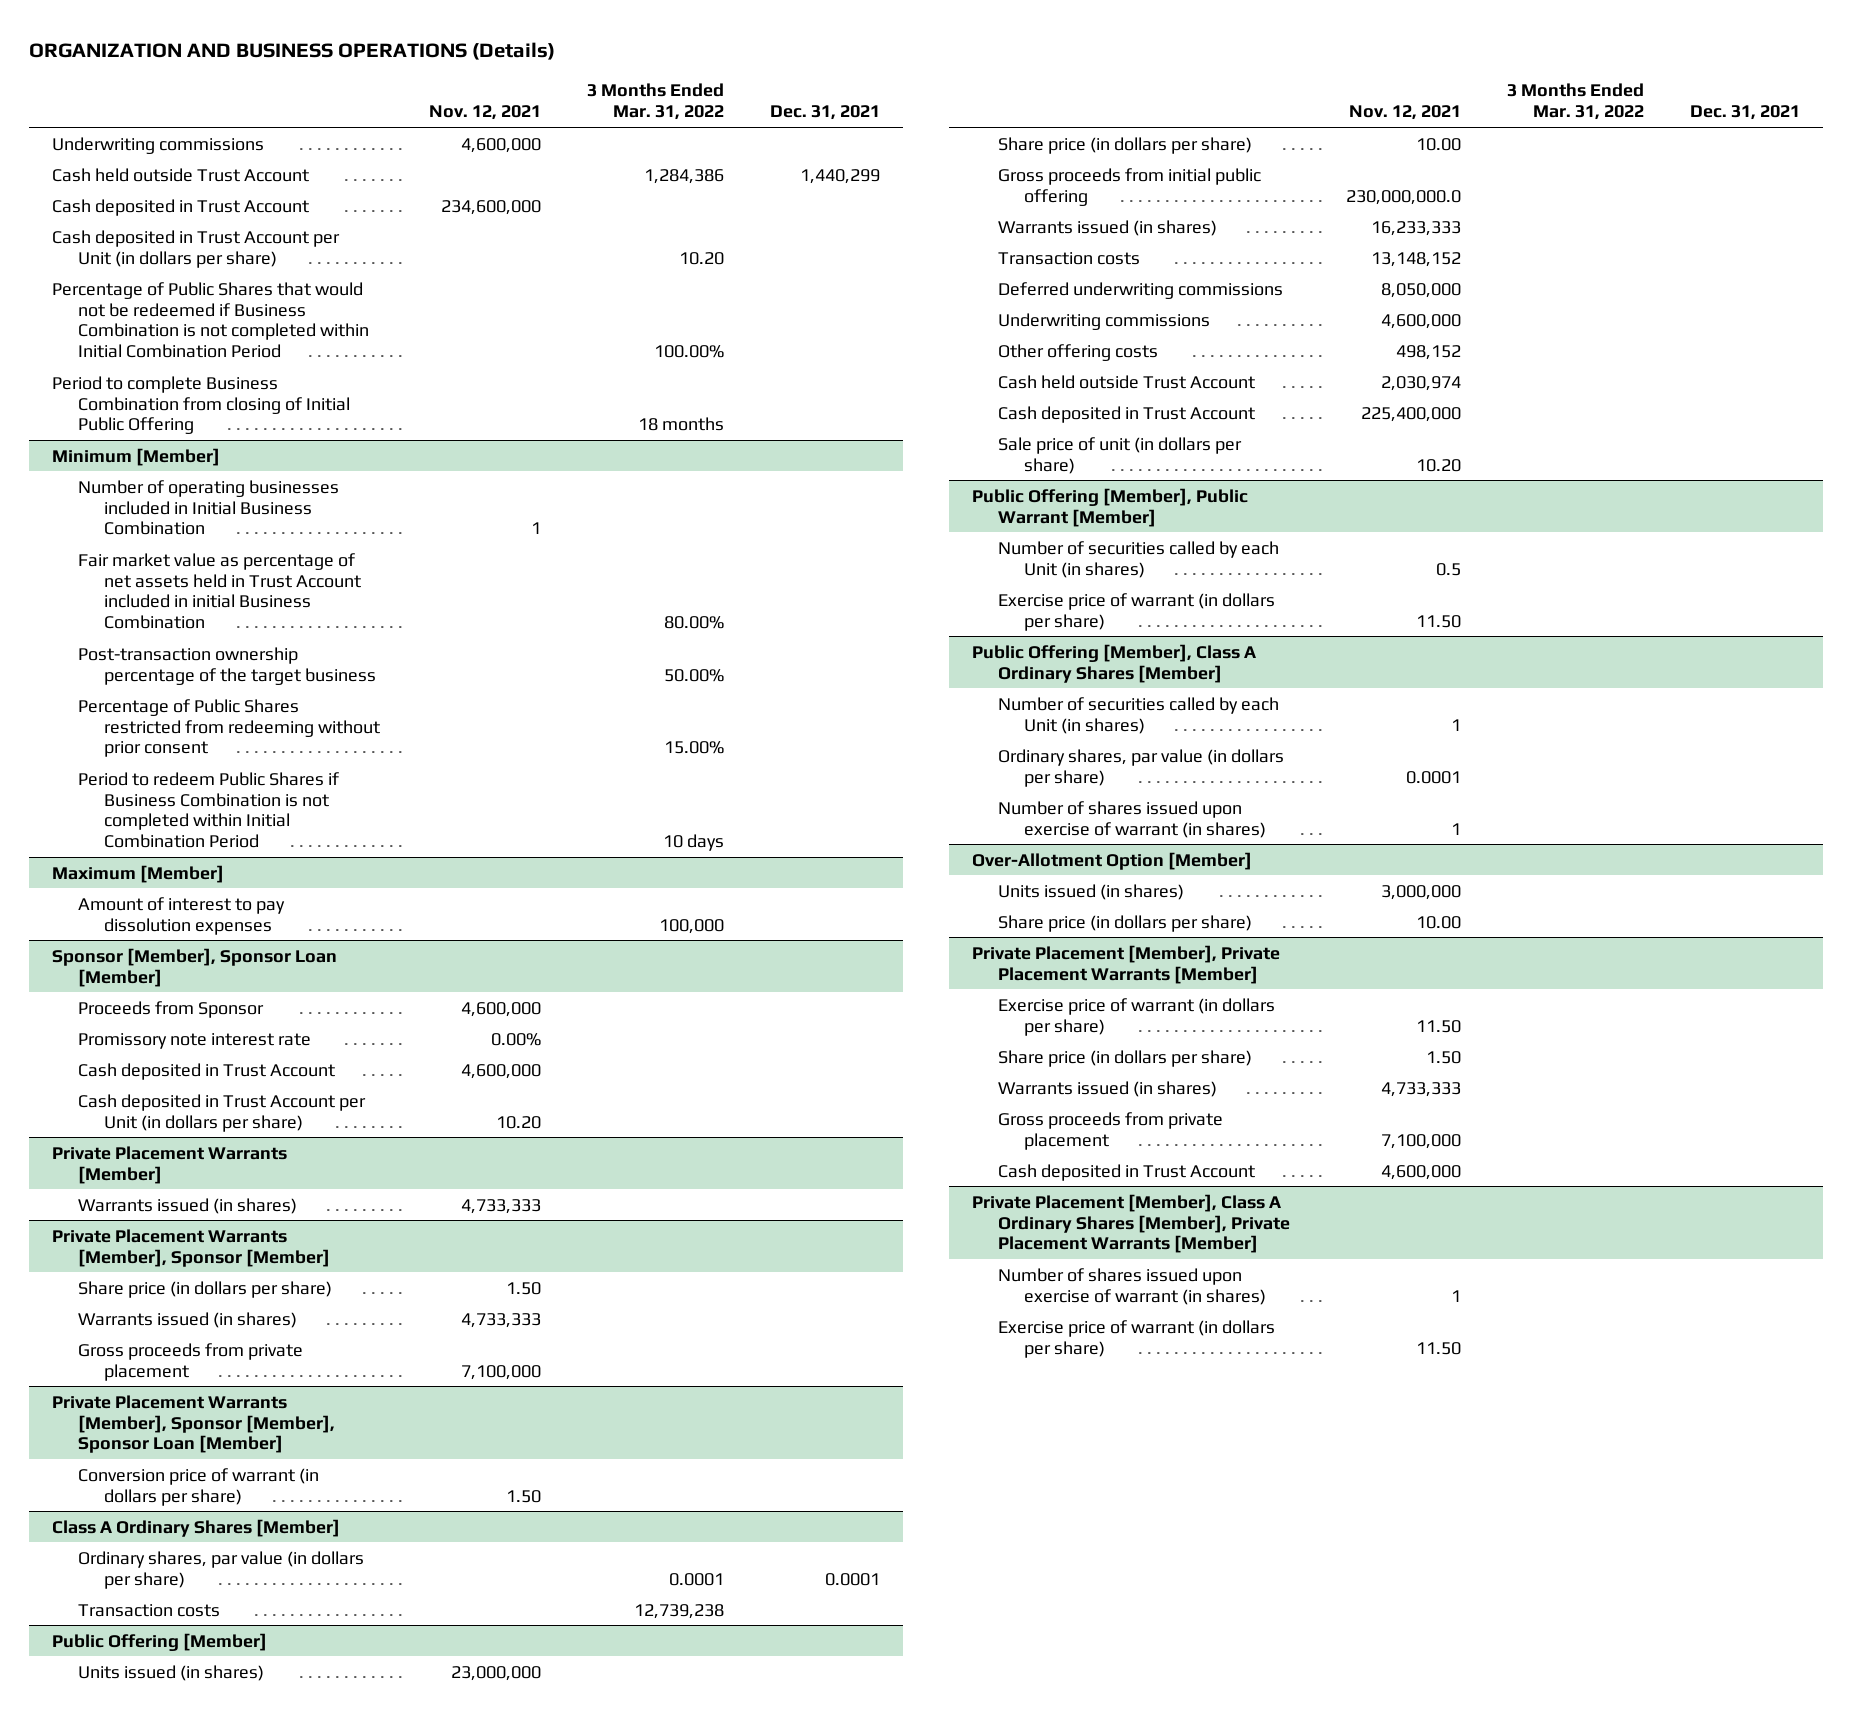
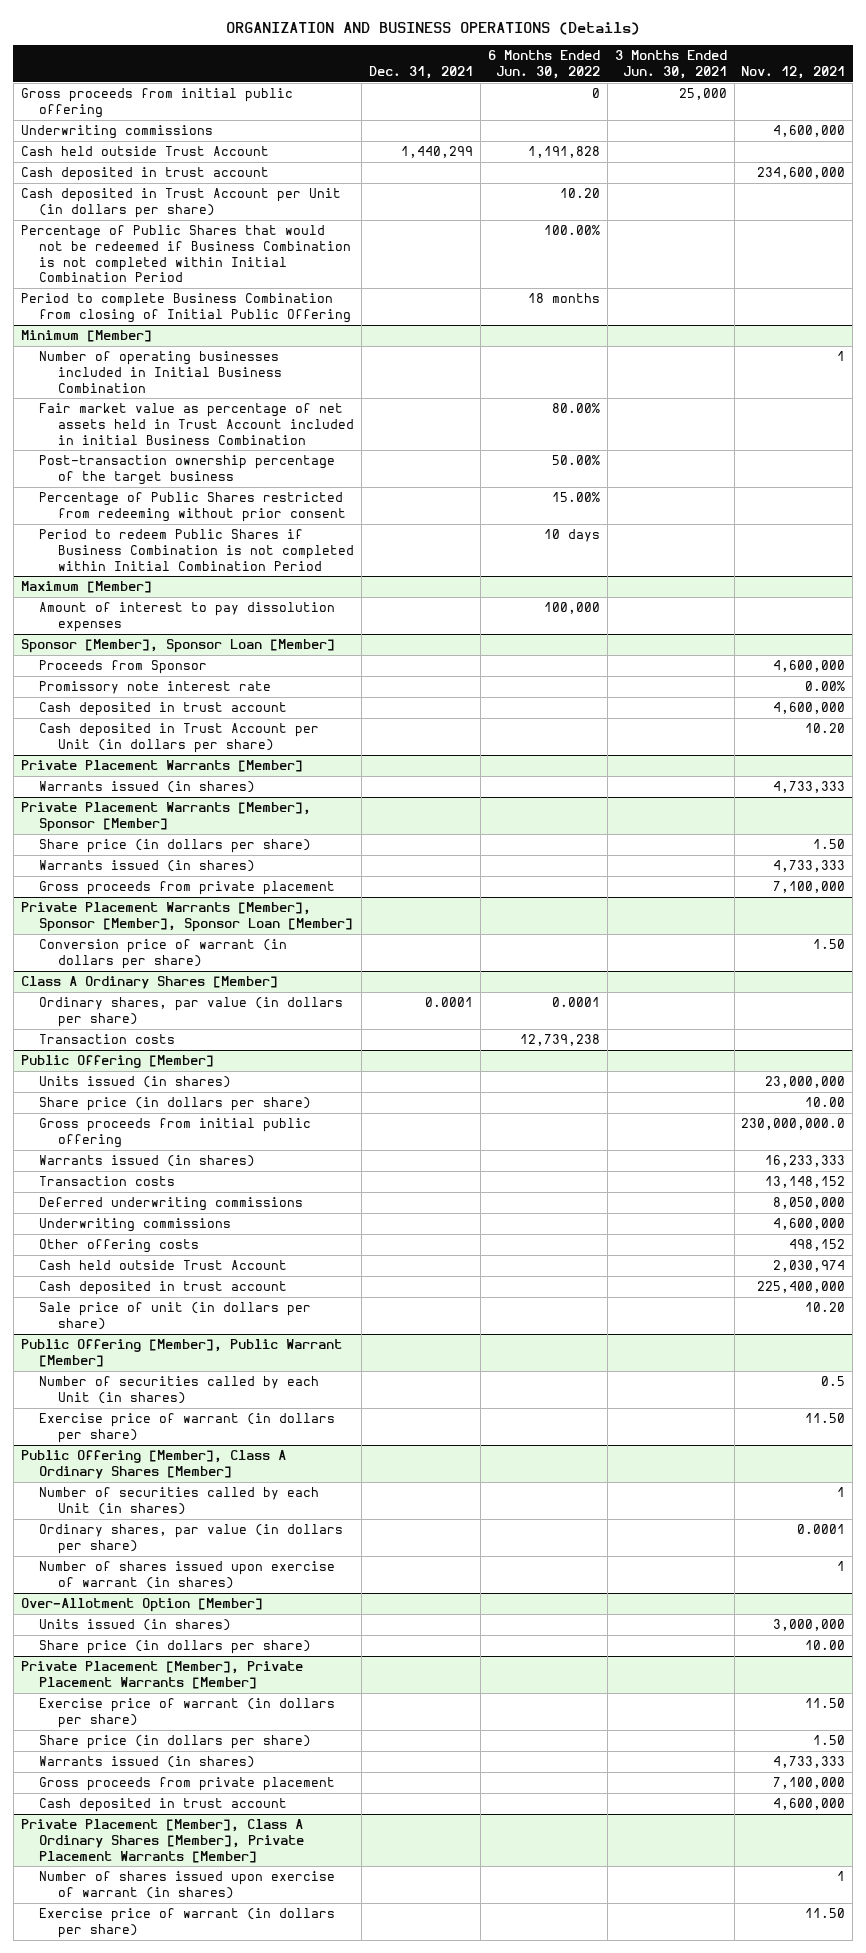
[587,83,725,121] 3 Months Ended Mar. 31, 2022 -> none
none -> [487,50,600,79] 6 Months Ended Jun. 30, 2022
none -> [614,50,727,79] 3 Months Ended Jun. 30, 2021
none -> [20,88,293,118] Gross proceeds from initial public offering
[51,198,309,216] Cash deposited in Trust Account -> [20,167,269,182] Cash deposited in trust account
[78,1062,336,1080] Cash deposited in Trust Account -> [39,702,288,717] Cash deposited in trust account
[997,405,1255,423] Cash deposited in Trust Account -> [39,1281,288,1296] Cash deposited in trust account
[997,1163,1255,1181] Cash deposited in Trust Account -> [39,1798,288,1813] Cash deposited in trust account

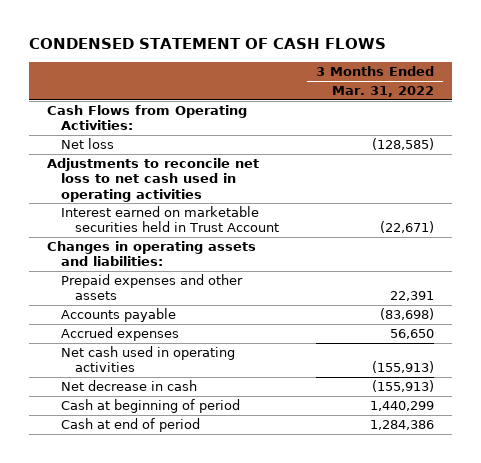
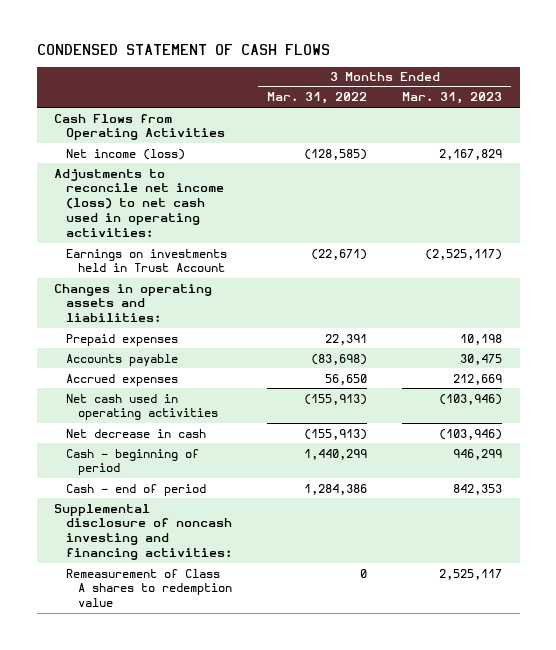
none -> [402,92,503,105] Mar. 31, 2023
[47,105,248,131] Cash Flows from Operating Activities: -> [54,113,226,141] Cash Flows from Operating Activities
[61,138,115,150] Net loss -> [66,148,186,160] Net income (loss)
[47,158,260,202] Adjustments to reconcile net loss to net cash used in operating activities -> [54,168,225,237] Adjustments to reconcile net income (loss) to net cash used in operating activities:
[61,206,280,233] Interest earned on marketable securities held in Trust Account -> [66,248,228,273] Earnings on investments held in Trust Account
[61,274,244,301] Prepaid expenses and other assets -> [66,333,179,346] Prepaid expenses
[61,399,241,414] Cash at beginning of period -> [66,448,200,476] Cash - beginning of period
[61,418,201,433] Cash at end of period -> [66,483,207,496] Cash - end of period
none -> [54,503,233,561] Supplemental disclosure of noncash investing and financing activities:
none -> [66,568,232,608] Remeasurement of Class A shares to redemption value

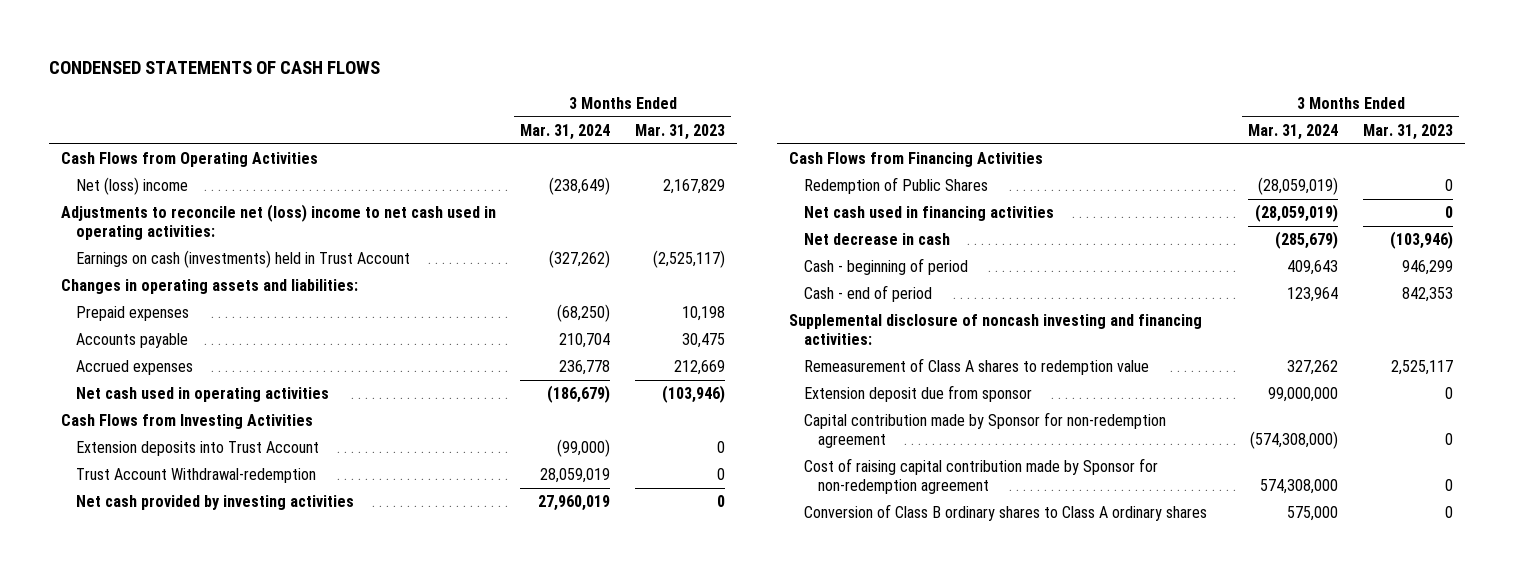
[36,43,330,55] CONDENSED STATEMENT OF CASH FLOWS -> [48,60,380,74] CONDENSED STATEMENTS OF CASH FLOWS
[267,92,368,105] Mar. 31, 2022 -> none
none -> [520,124,611,141] Mar. 31, 2024
[66,148,186,160] Net income (loss) -> [75,177,188,196] Net (loss) income
[54,168,225,237] Adjustments to reconcile net income (loss) to net cash used in operating activities: -> [61,204,497,240] Adjustments to reconcile net (loss) income to net cash used in operating activities:
[66,248,228,273] Earnings on investments held in Trust Account -> [75,250,410,269] Earnings on cash (investments) held in Trust Account
none -> [61,414,314,430] Cash Flows from Investing Activities
none -> [75,441,319,457] Extension deposits into Trust Account
none -> [75,468,316,484] Trust Account Withdrawal-redemption
none -> [75,495,354,511] Net cash provided by investing activities
none -> [789,152,1044,168] Cash Flows from Financing Activities
none -> [803,177,988,195] Redemption of Public Shares
none -> [803,206,1054,222] Net cash used in financing activities
none -> [803,385,1032,403] Extension deposit due from sponsor
none -> [803,412,1166,448] Capital contribution made by Sponsor for non-redemption agreement
none -> [803,458,1158,494] Cost of raising capital contribution made by Sponsor for non-redemption agreement
none -> [803,504,1207,522] Conversion of Class B ordinary shares to Class A ordinary shares

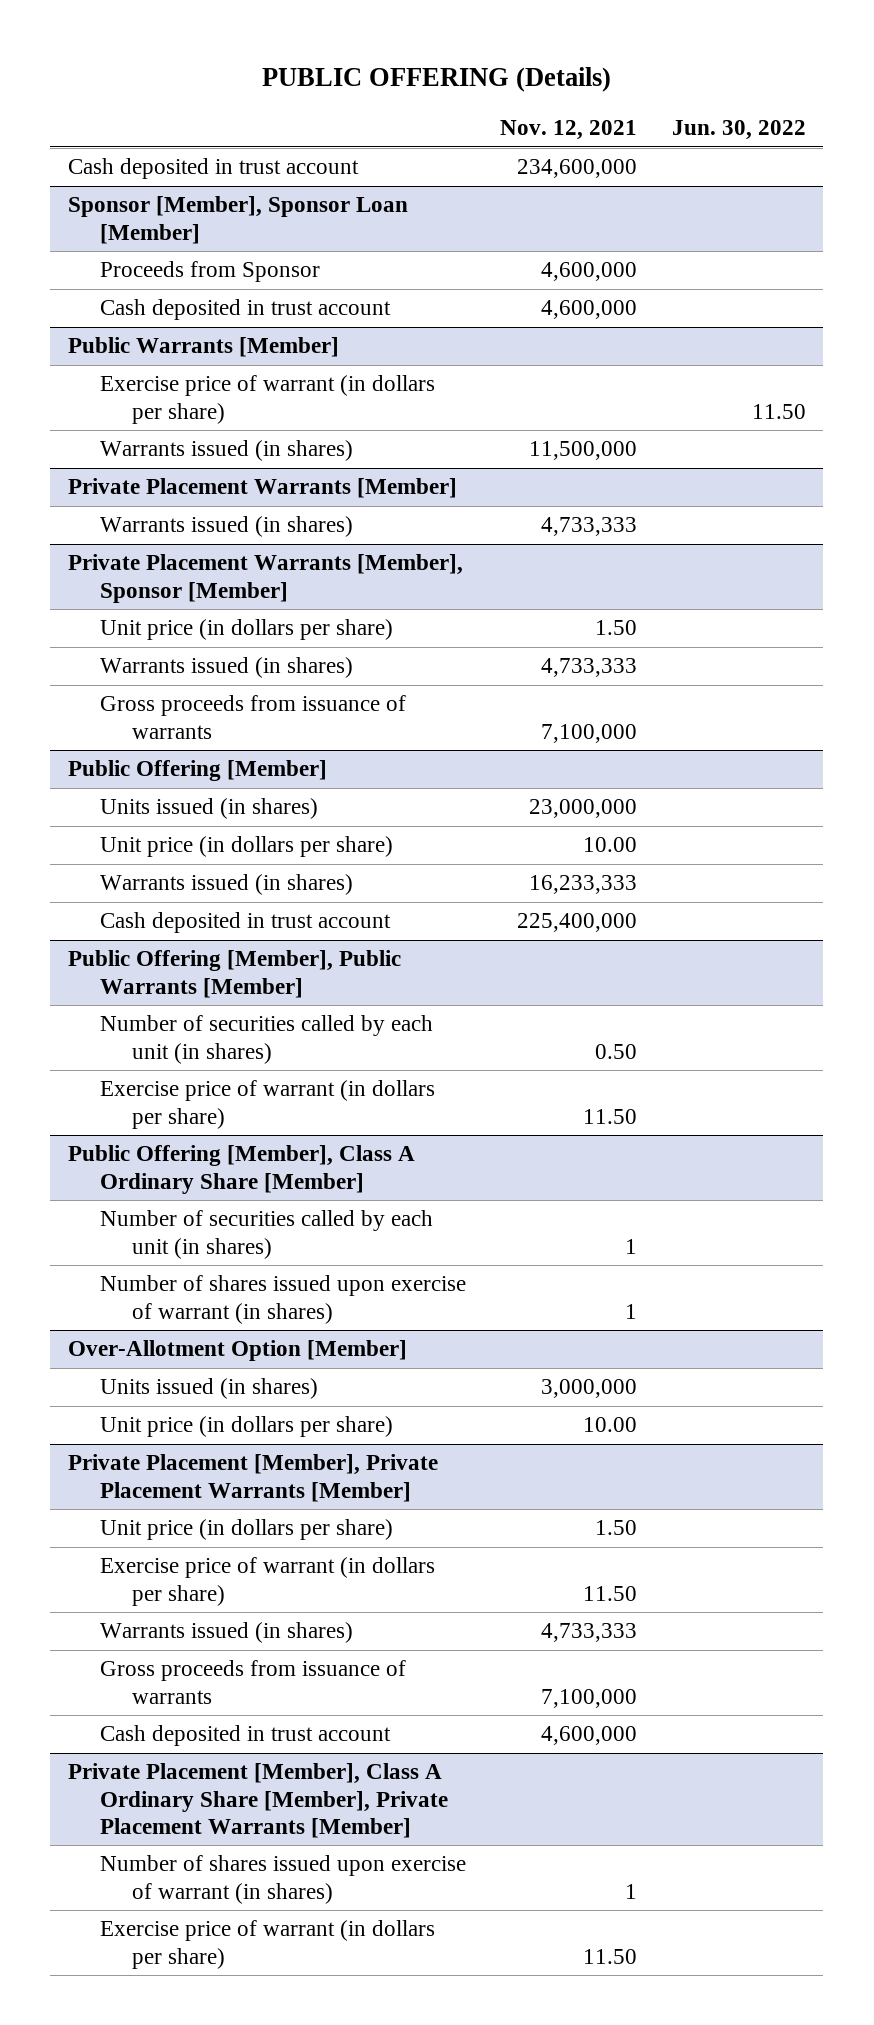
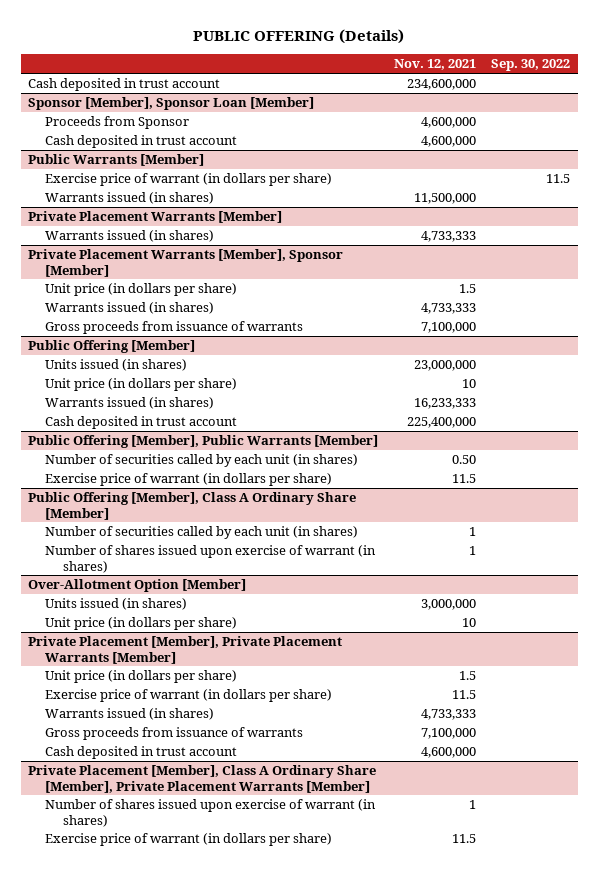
[671,120,806,141] Jun. 30, 2022 -> none
none -> [490,59,570,72] Sep. 30, 2022
[595,620,638,636] 1.50 -> [458,284,476,294] 1.5
[583,837,638,853] 10.00 -> [461,379,476,389] 10
[583,1108,638,1124] 11.50 -> [451,474,476,484] 11.5
[583,1417,638,1433] 10.00 -> [461,618,476,628] 10
[595,1520,638,1536] 1.50 -> [458,671,476,681] 1.5
[583,1585,638,1601] 11.50 -> [451,690,476,700] 11.5
[583,1948,638,1964] 11.50 -> [451,834,476,844] 11.5

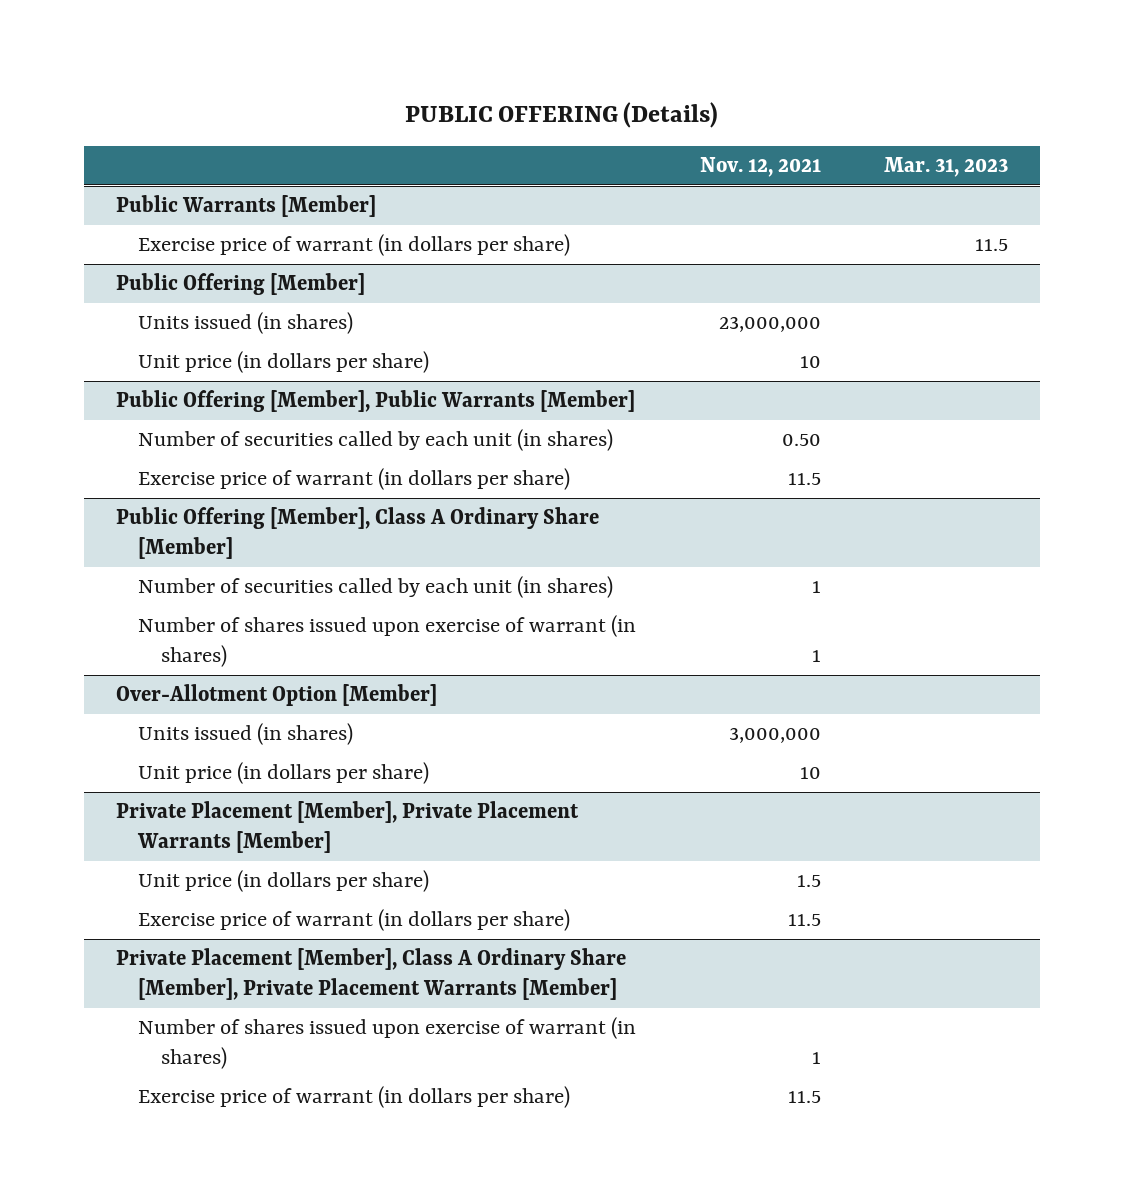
[490,59,570,72] Sep. 30, 2022 -> none
none -> [884,157,1009,178] Mar. 31, 2023
[28,78,221,92] Cash deposited in trust account -> none
[28,97,315,111] Sponsor [Member], Sponsor Loan [Member] -> none
[45,116,190,130] Proceeds from Sponsor -> none
[45,135,238,149] Cash deposited in trust account -> none
[45,192,215,205] Warrants issued (in shares) -> none
[28,211,283,224] Private Placement Warrants [Member] -> none
[45,230,215,243] Warrants issued (in shares) -> none
[28,249,344,277] Private Placement Warrants [Member], Sponsor [Member] -> none
[45,283,238,297] Unit price (in dollars per share) -> none
[45,302,215,315] Warrants issued (in shares) -> none
[45,321,304,335] Gross proceeds from issuance of warrants -> none
[45,397,215,410] Warrants issued (in shares) -> none
[45,416,238,430] Cash deposited in trust account -> none
[45,708,215,721] Warrants issued (in shares) -> none
[45,727,304,741] Gross proceeds from issuance of warrants -> none
[45,746,238,760] Cash deposited in trust account -> none

